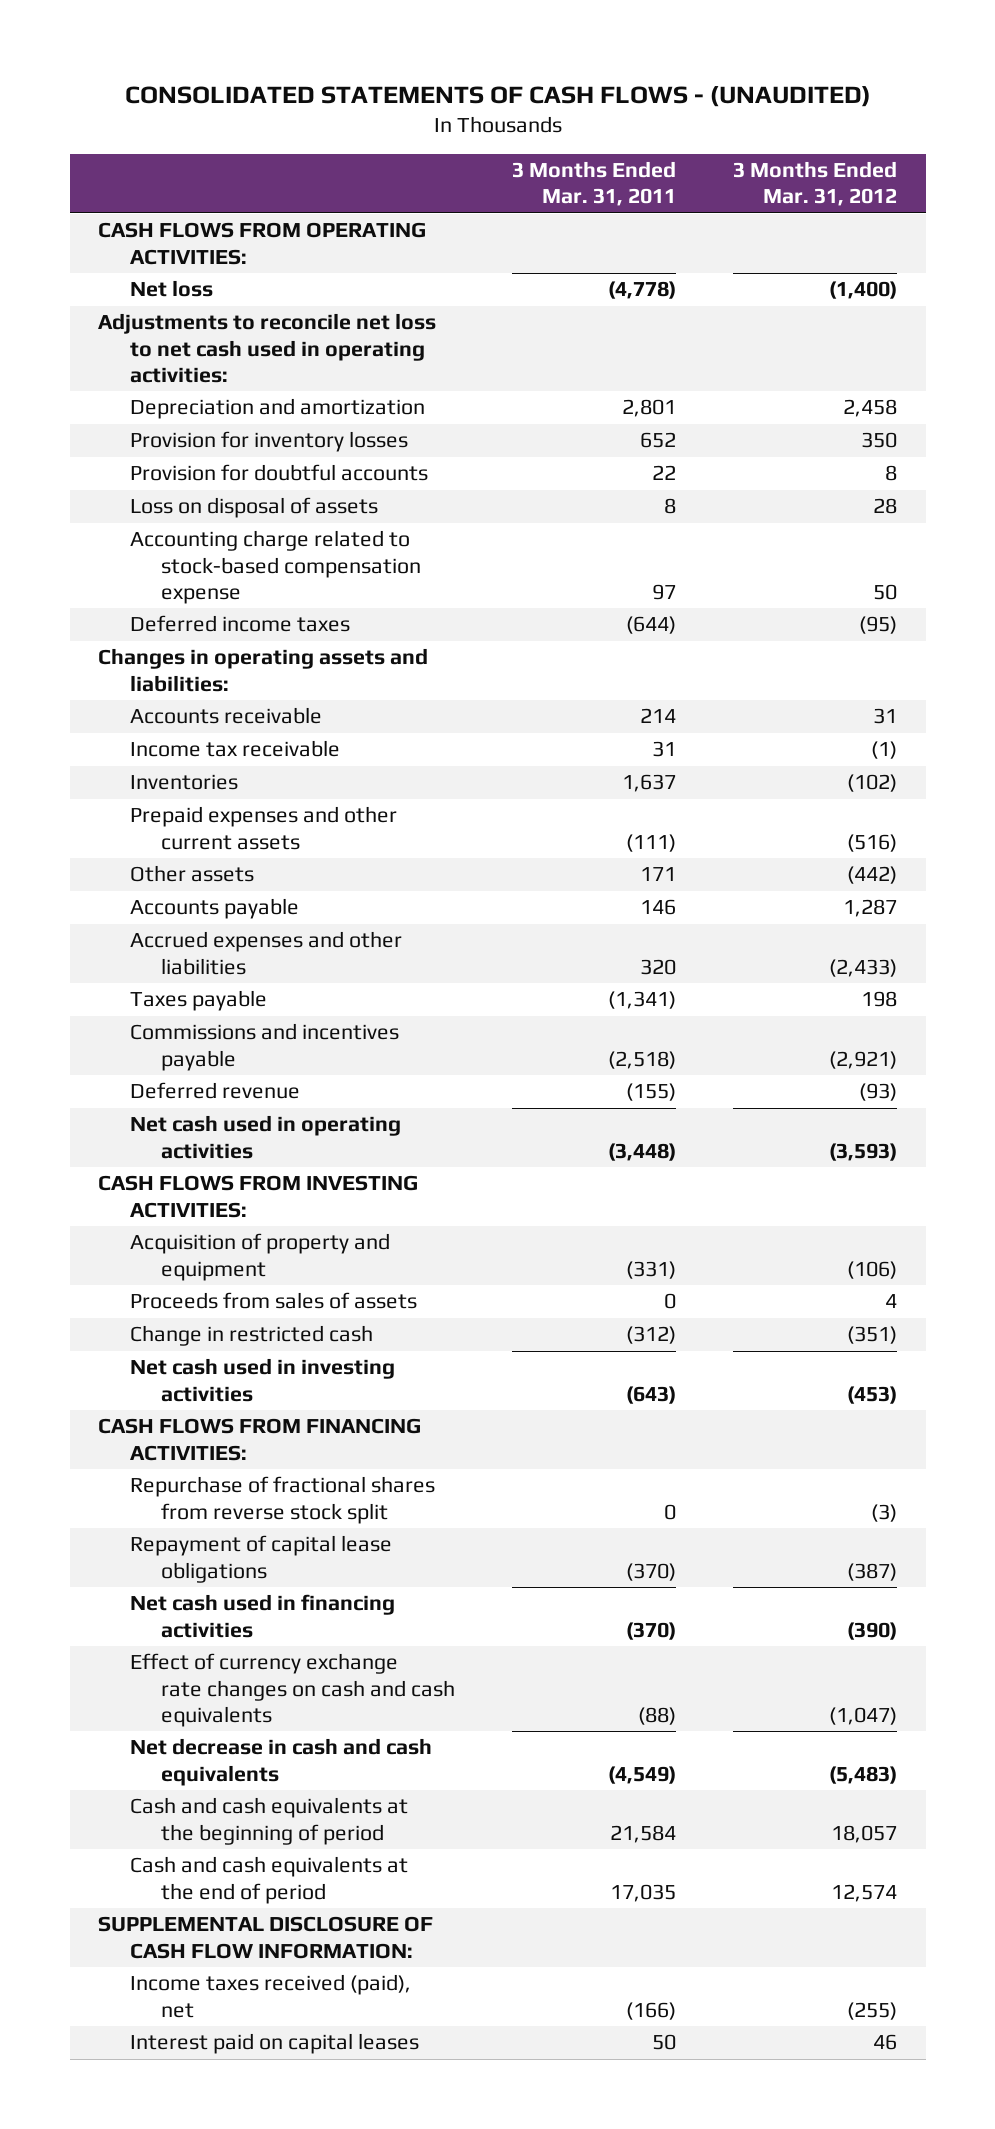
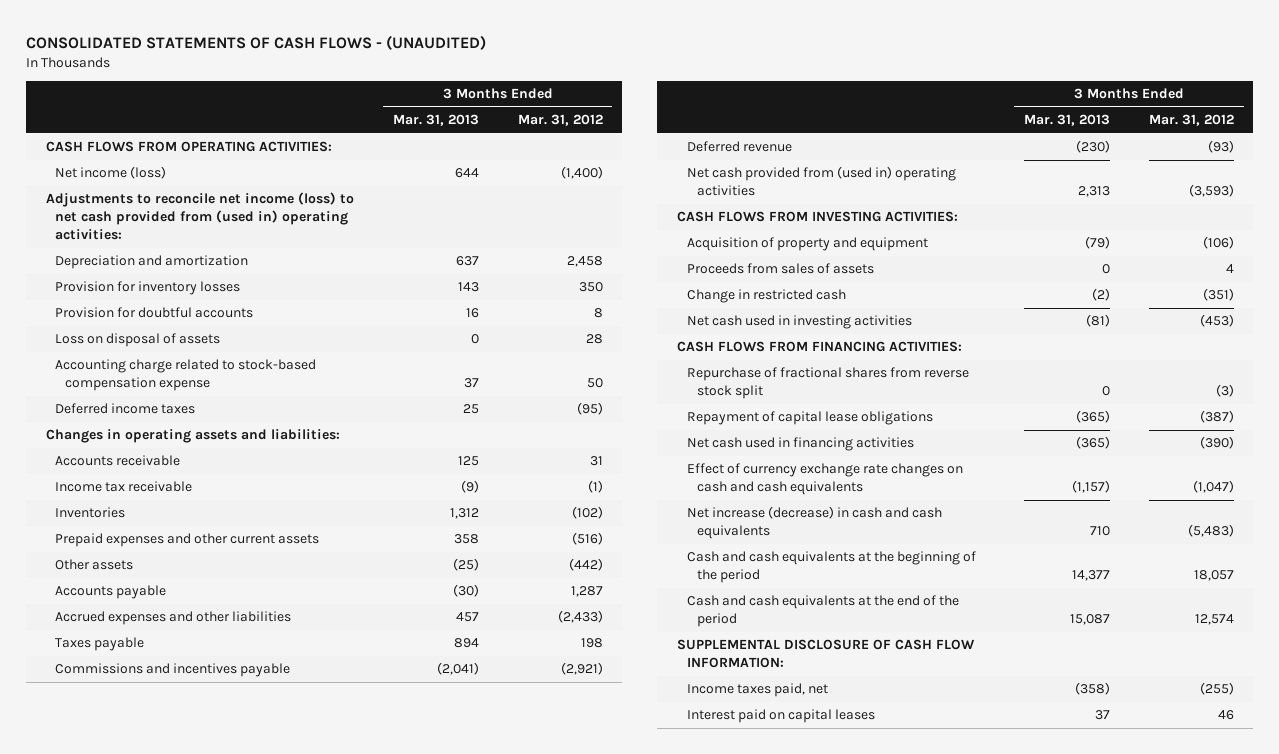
[512,161,677,207] 3 Months Ended Mar. 31, 2011 -> none
none -> [392,114,479,127] Mar. 31, 2013
[129,280,213,298] Net loss -> [55,166,167,180] Net income (loss)
[97,313,436,383] Adjustments to reconcile net loss to net cash used in operating activities: -> [45,192,354,241] Adjustments to reconcile net income (loss) to net cash provided from (used in) operating activities:
[129,1115,401,1159] Net cash used in operating activities -> [686,166,956,197] Net cash provided from (used in) operating activities
[129,1738,432,1786] Net decrease in cash and cash equivalents -> [686,506,942,540] Net increase (decrease) in cash and cash equivalents
[129,1797,408,1845] Cash and cash equivalents at the beginning of period -> [686,551,976,584] Cash and cash equivalents at the beginning of the period
[129,1856,408,1904] Cash and cash equivalents at the end of period -> [686,595,959,628] Cash and cash equivalents at the end of the period
[129,1974,411,2018] Income taxes received (paid), net -> [686,683,828,698] Income taxes paid, net

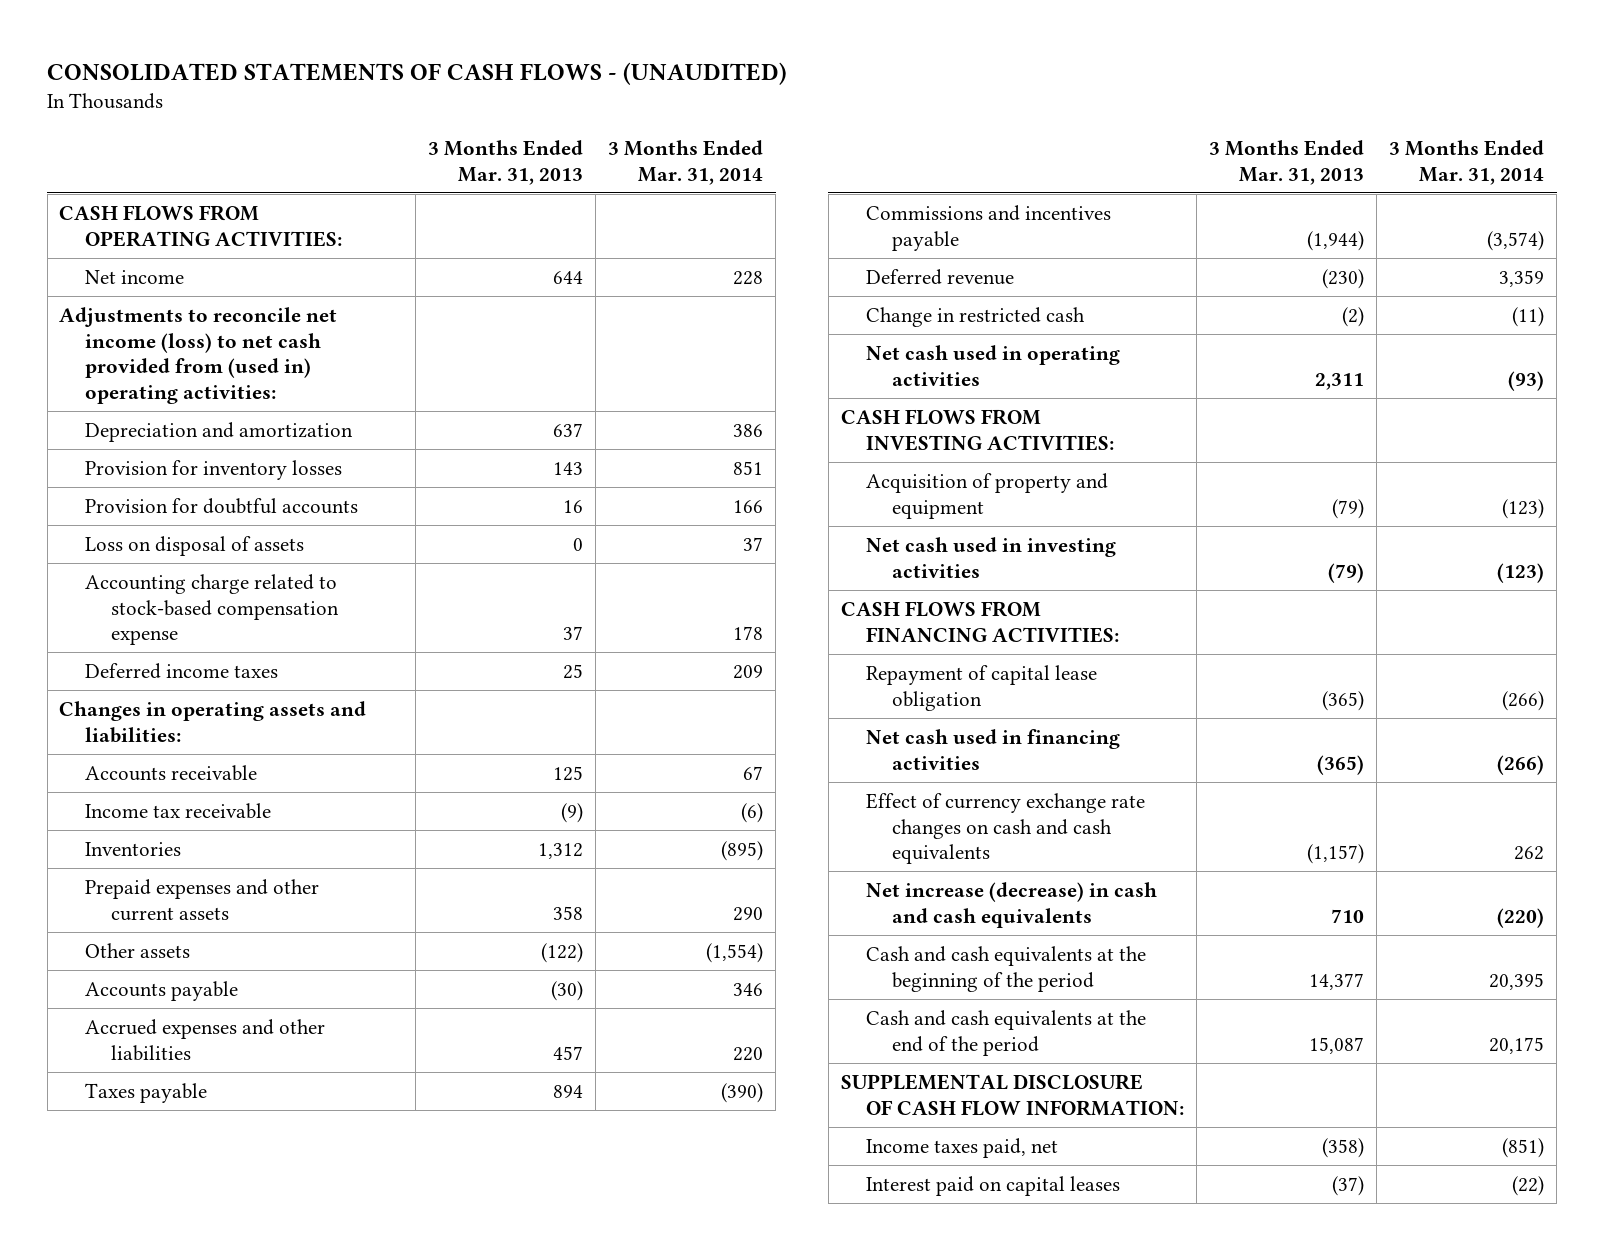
[517,114,603,127] Mar. 31, 2012 -> none
none -> [608,139,764,185] 3 Months Ended Mar. 31, 2014
[55,166,167,180] Net income (loss) -> [85,269,185,284] Net income
[452,558,479,572] (25) -> [541,942,584,963] (122)
[436,662,479,676] (2,041) -> [1307,230,1365,251] (1,944)
[686,289,846,304] Change in restricted cash -> [866,306,1086,327] Change in restricted cash
[686,166,956,197] Net cash provided from (used in) operating activities -> [866,344,1121,386] Net cash used in operating activities
[1077,186,1110,198] 2,313 -> [1315,372,1365,390] 2,311
[686,263,874,275] Proceeds from sales of assets -> none
[1085,314,1110,328] (81) -> [1328,562,1365,583] (79)
[686,367,969,400] Repurchase of fractional shares from reverse stock split -> none
[686,411,933,426] Repayment of capital lease obligations -> [866,664,1098,711] Repayment of capital lease obligation
[1094,710,1110,721] 37 -> [1332,1175,1365,1196] (37)

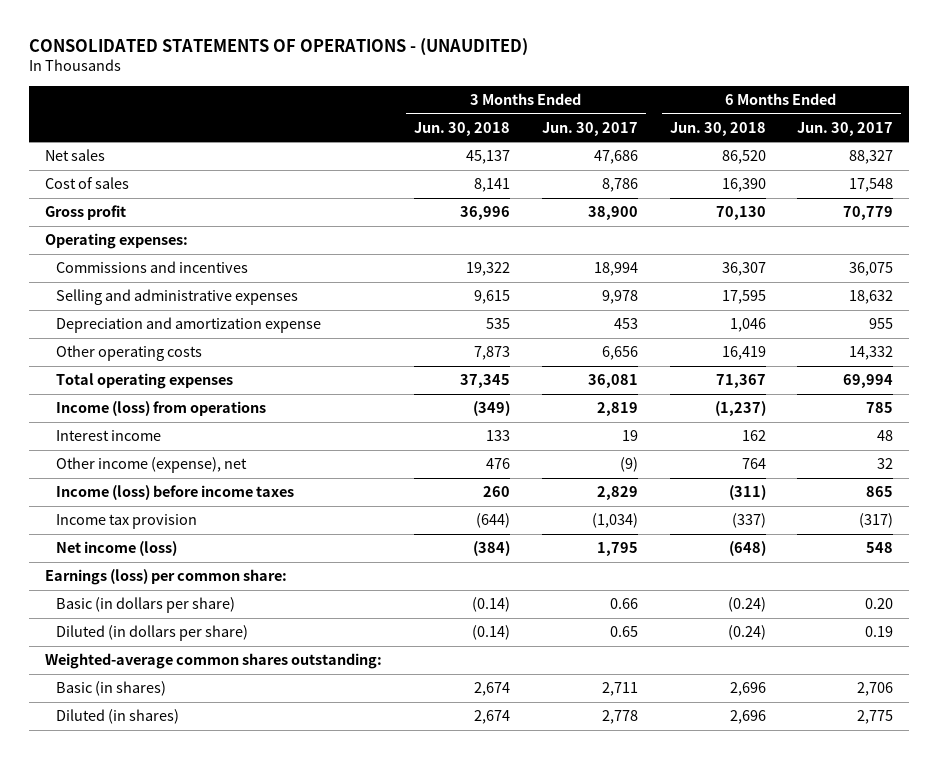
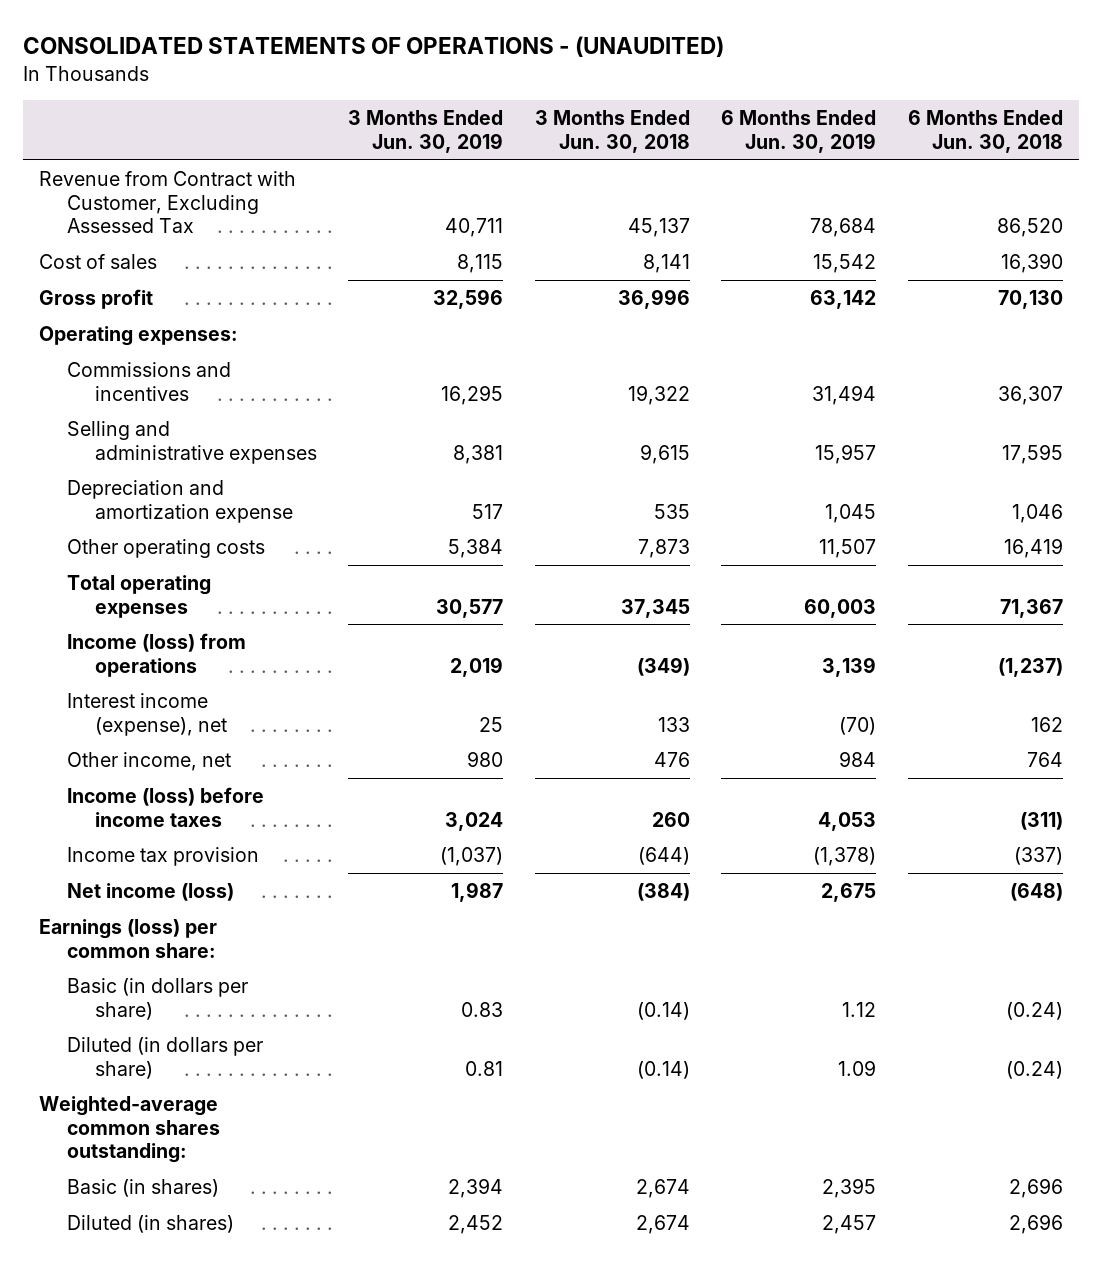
[541,121,638,136] Jun. 30, 2017 -> none
[797,121,894,136] Jun. 30, 2017 -> none
none -> [348,110,504,153] 3 Months Ended Jun. 30, 2019
none -> [721,110,877,153] 6 Months Ended Jun. 30, 2019
[45,149,106,162] Net sales -> [39,170,297,234] Revenue from Contract with Customer, Excluding Assessed Tax
[55,430,161,442] Interest income -> [67,692,227,736] Interest income (expense), net
[55,457,247,474] Other income (expense), net -> [67,751,232,771] Other income, net

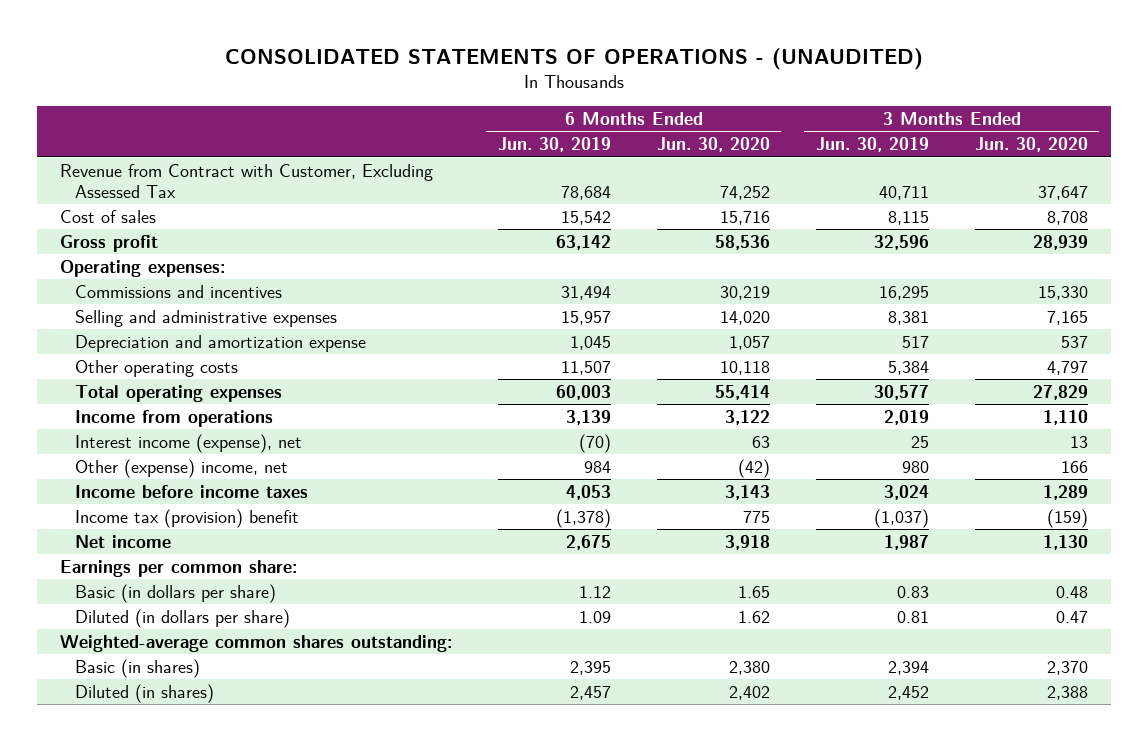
[534,110,690,153] 3 Months Ended Jun. 30, 2018 -> none
[907,110,1063,153] 6 Months Ended Jun. 30, 2018 -> none
none -> [656,137,770,153] Jun. 30, 2020
none -> [974,137,1088,153] Jun. 30, 2020
[67,632,247,677] Income (loss) from operations -> [74,409,273,427] Income from operations
[67,751,232,771] Other income, net -> [74,458,288,478] Other (expense) income, net
[67,786,265,827] Income (loss) before income taxes -> [74,484,308,498] Income before income taxes
[67,846,260,866] Income tax provision -> [74,508,299,528] Income tax (provision) benefit
[67,882,235,901] Net income (loss) -> [74,534,171,548] Net income
[39,918,218,958] Earnings (loss) per common share: -> [59,559,297,577] Earnings per common share:

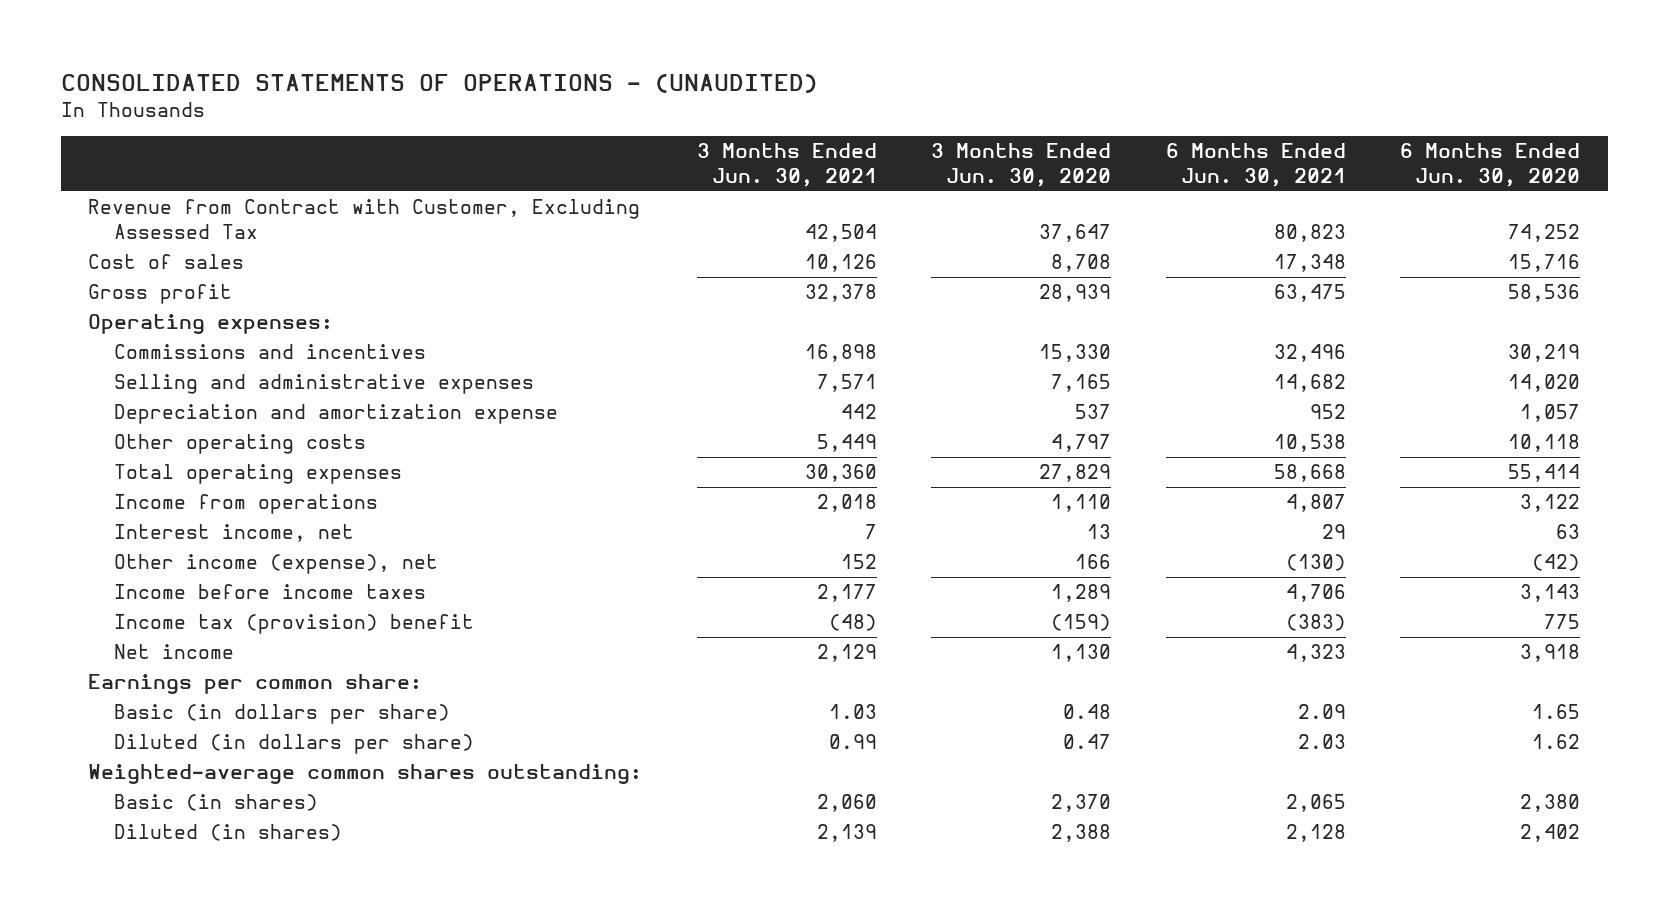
[497,137,611,153] Jun. 30, 2019 -> none
[815,137,929,153] Jun. 30, 2019 -> none
none -> [696,143,877,187] 3 Months Ended Jun. 30, 2021
none -> [1165,143,1346,187] 6 Months Ended Jun. 30, 2021
[74,433,302,453] Interest income (expense), net -> [114,524,355,543] Interest income, net
[74,458,288,478] Other (expense) income, net -> [114,554,439,575] Other income (expense), net

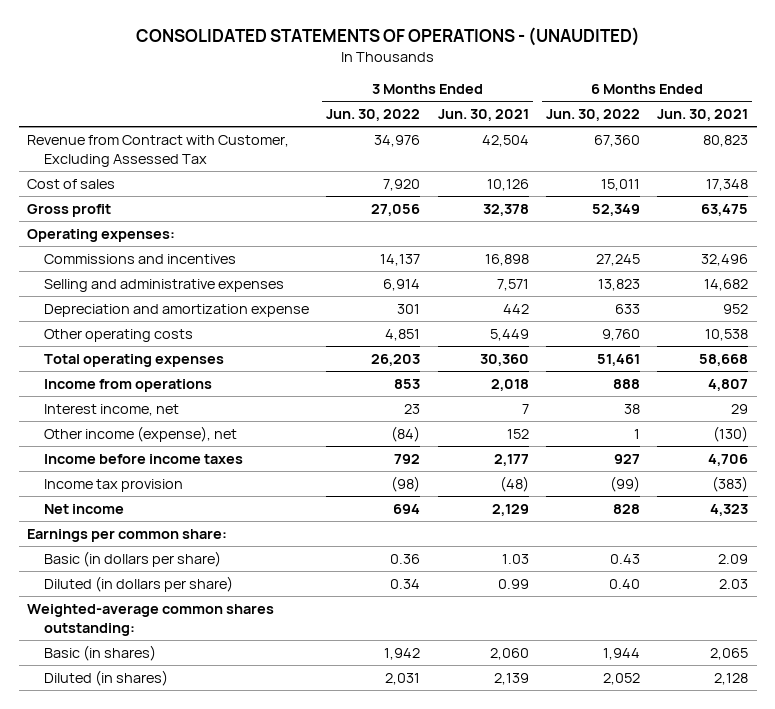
[931,143,1112,187] 3 Months Ended Jun. 30, 2020 -> none
[1400,143,1581,187] 6 Months Ended Jun. 30, 2020 -> none
none -> [326,109,421,122] Jun. 30, 2022
none -> [545,109,640,122] Jun. 30, 2022
[114,614,475,635] Income tax (provision) benefit -> [44,478,184,492] Income tax provision

